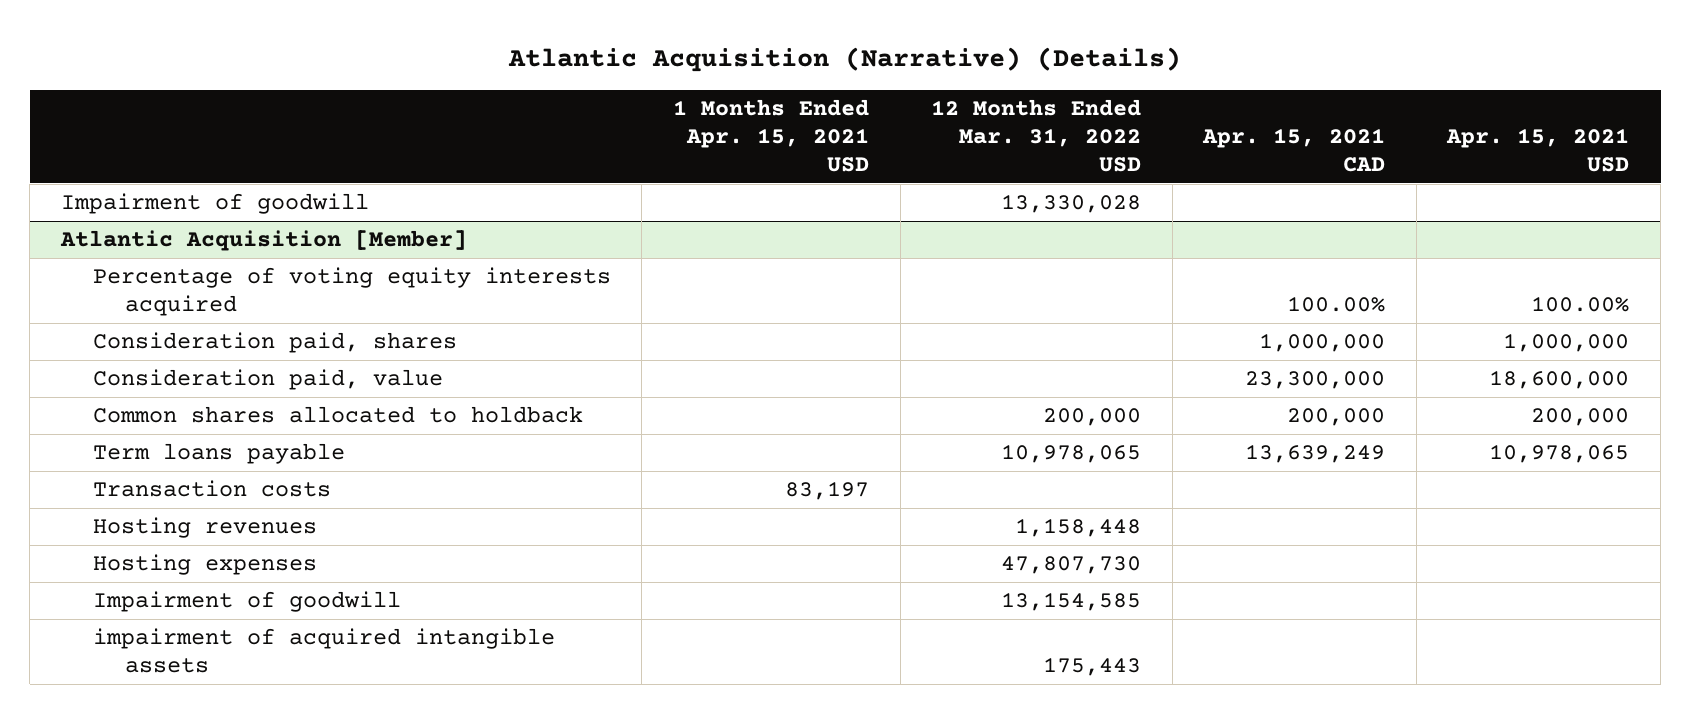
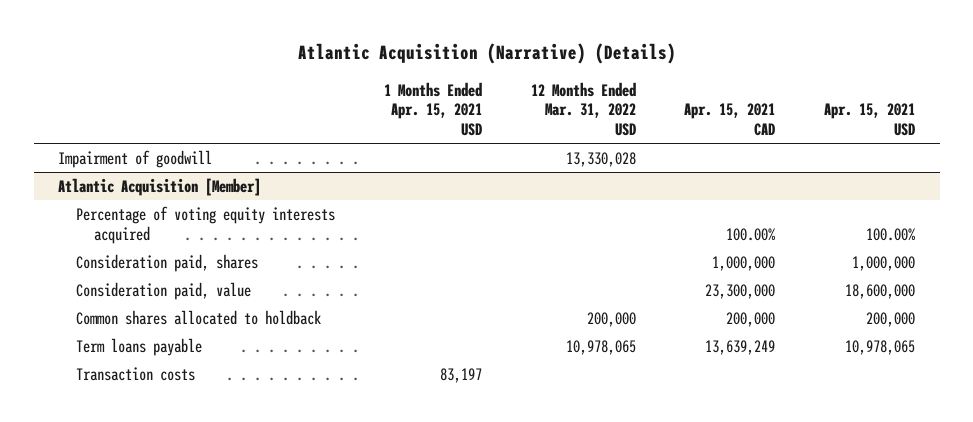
[92,517,317,539] Hosting revenues -> none
[92,554,317,576] Hosting expenses -> none
[92,591,401,613] Impairment of goodwill -> none
[92,628,555,674] impairment of acquired intangible assets -> none

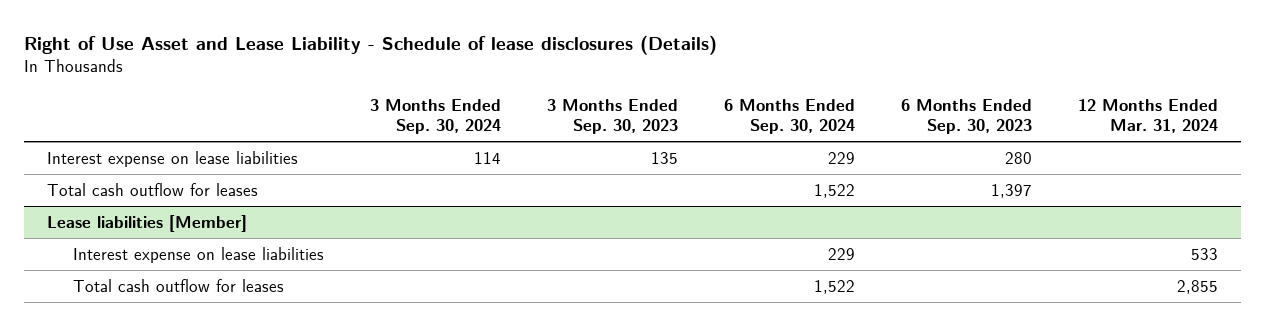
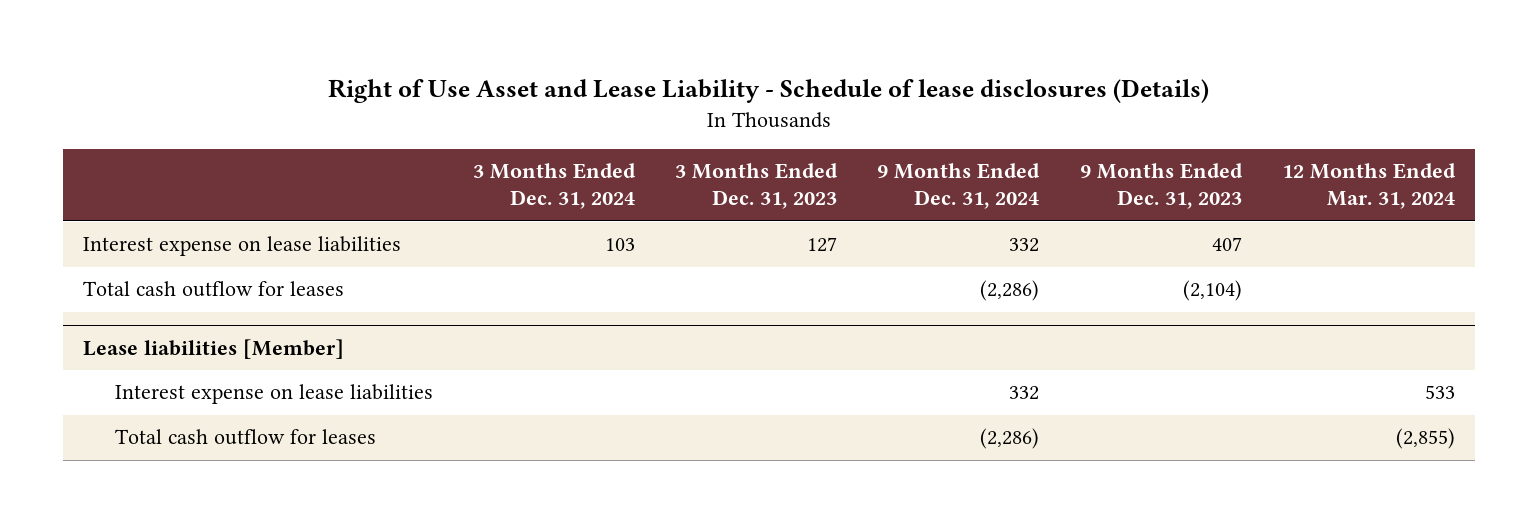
[370,98,502,134] 3 Months Ended Sep. 30, 2024 -> none
[547,98,679,134] 3 Months Ended Sep. 30, 2023 -> none
[724,98,856,134] 6 Months Ended Sep. 30, 2024 -> none
[901,98,1033,134] 6 Months Ended Sep. 30, 2023 -> none
none -> [473,163,637,210] 3 Months Ended Dec. 31, 2024
none -> [675,163,839,210] 3 Months Ended Dec. 31, 2023
none -> [877,163,1041,210] 9 Months Ended Dec. 31, 2024
none -> [1079,163,1243,210] 9 Months Ended Dec. 31, 2023
[1177,280,1219,295] 2,855 -> [1395,428,1455,450] (2,855)

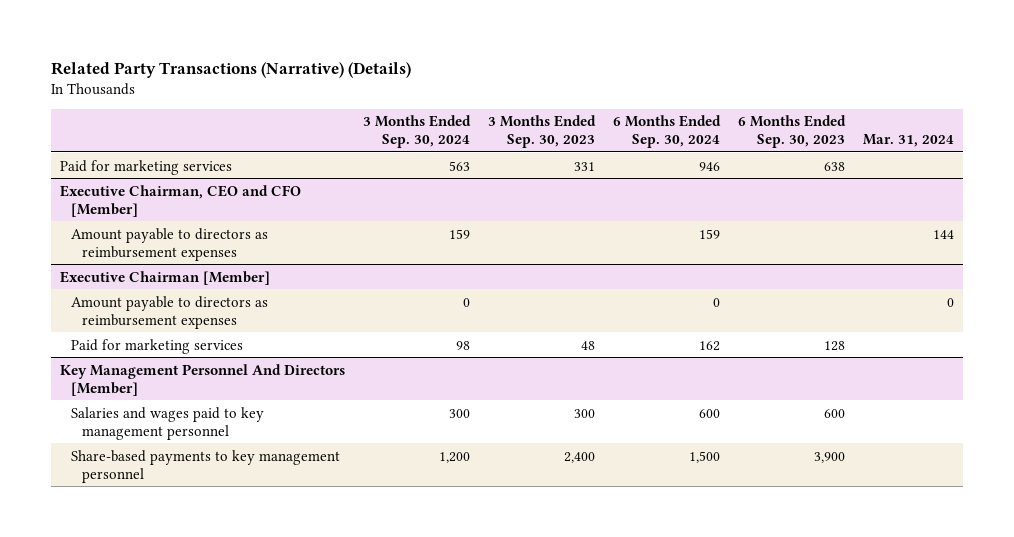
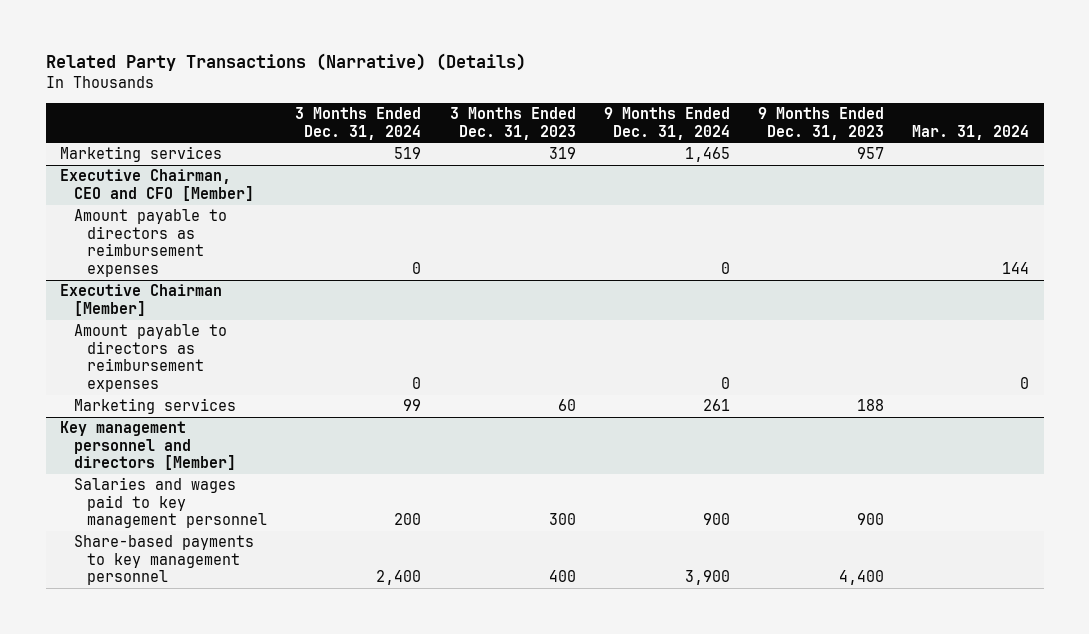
[362,115,471,149] 3 Months Ended Sep. 30, 2024 -> none
[487,115,596,149] 3 Months Ended Sep. 30, 2023 -> none
[612,115,721,149] 6 Months Ended Sep. 30, 2024 -> none
[737,115,846,149] 6 Months Ended Sep. 30, 2023 -> none
none -> [295,107,422,140] 3 Months Ended Dec. 31, 2024
none -> [449,107,576,140] 3 Months Ended Dec. 31, 2023
none -> [603,107,730,140] 9 Months Ended Dec. 31, 2024
none -> [758,107,885,140] 9 Months Ended Dec. 31, 2023
[59,159,232,175] Paid for marketing services -> [59,146,222,163] Marketing services
[70,338,243,354] Paid for marketing services -> [73,398,236,415] Marketing services
[59,363,345,396] Key Management Personnel And Directors [Member] -> [59,421,236,471] Key management personnel and directors [Member]

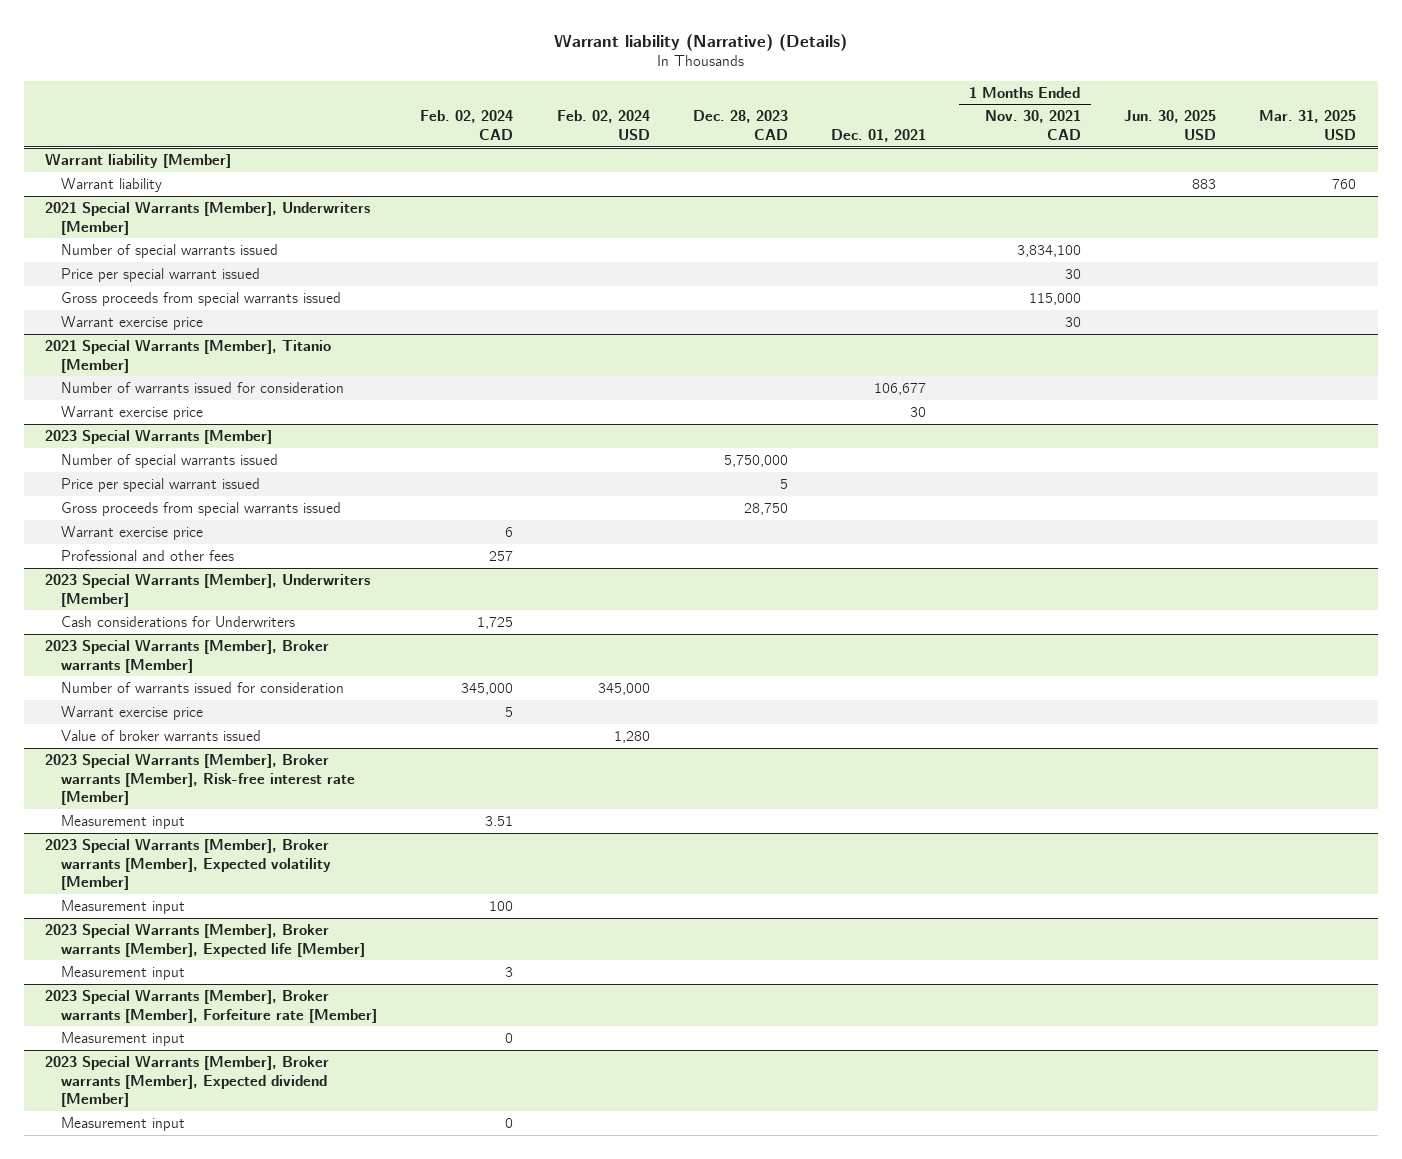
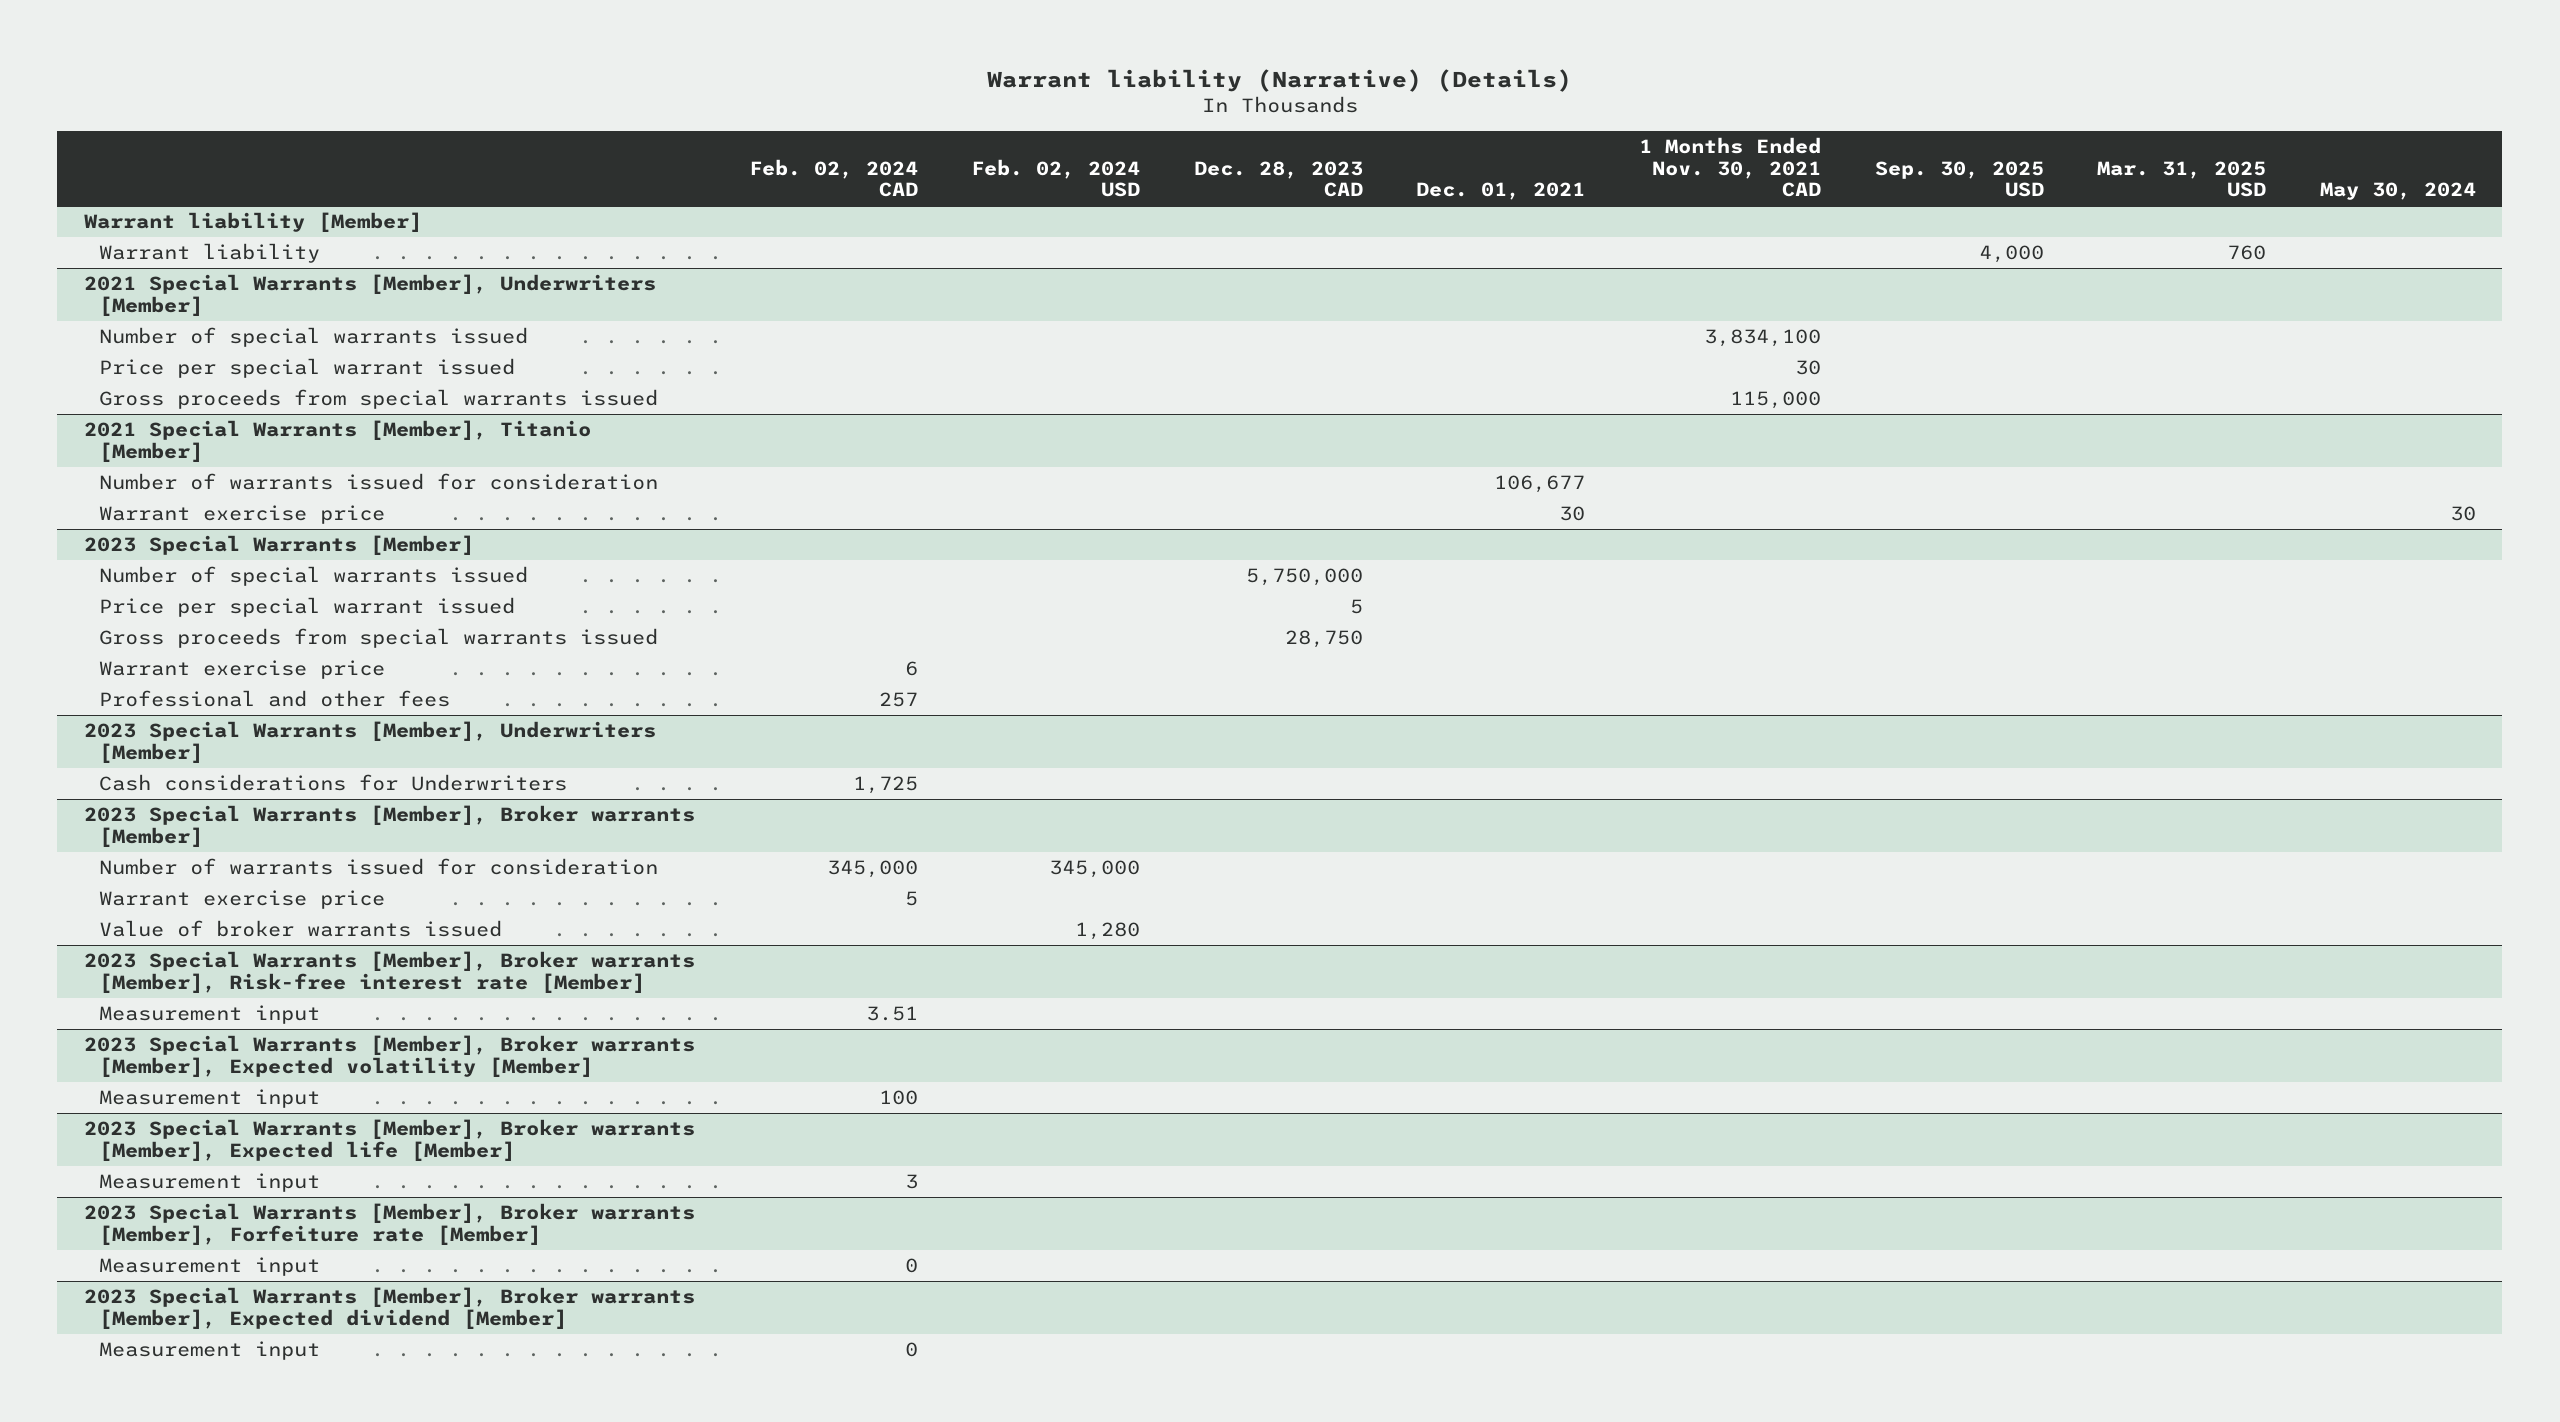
[1123,110,1216,140] Jun. 30, 2025 USD -> none
none -> [1874,160,2044,198] Sep. 30, 2025 USD
none -> [2319,182,2476,201] May 30, 2024
[61,315,204,330] Warrant exercise price -> none

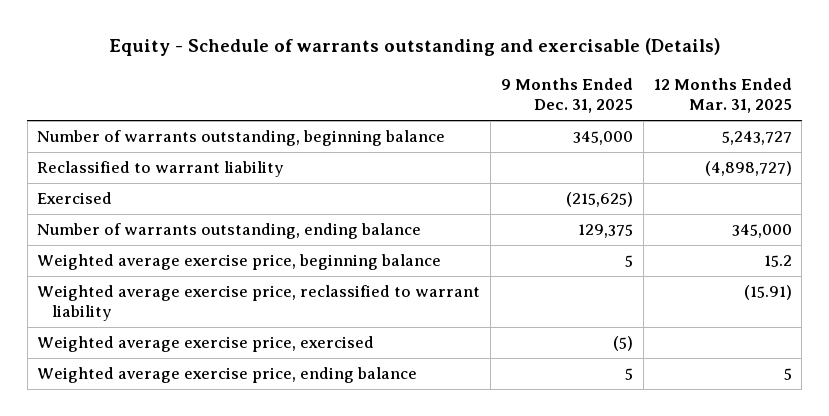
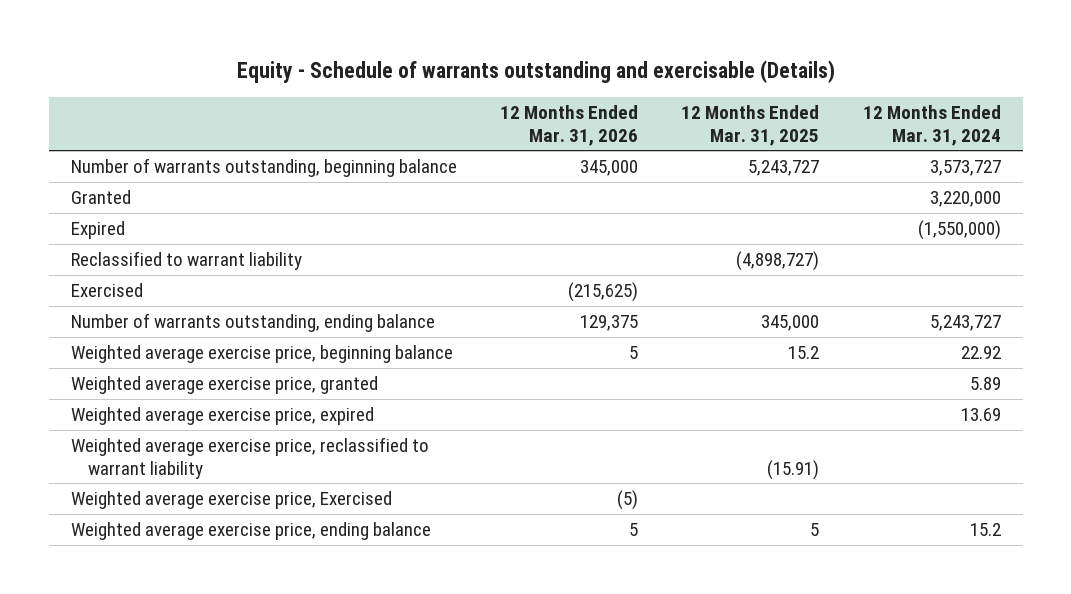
[501,78,634,114] 9 Months Ended Dec. 31, 2025 -> none
none -> [499,105,638,146] 12 Months Ended Mar. 31, 2026
none -> [862,105,1001,146] 12 Months Ended Mar. 31, 2024
none -> [70,190,131,205] Granted
none -> [70,221,125,240] Expired
none -> [70,376,378,395] Weighted average exercise price, granted
none -> [70,407,374,426] Weighted average exercise price, expired
[37,336,375,353] Weighted average exercise price, exercised -> [70,491,392,510] Weighted average exercise price, Exercised

